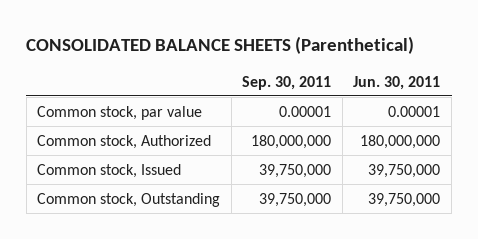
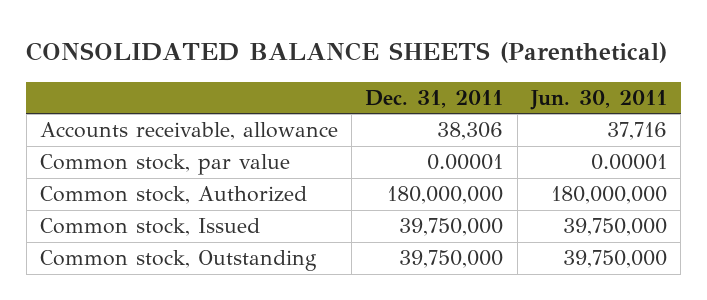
[242,75,332,90] Sep. 30, 2011 -> none
none -> [365,89,504,108] Dec. 31, 2011
none -> [40,122,339,141] Accounts receivable, allowance

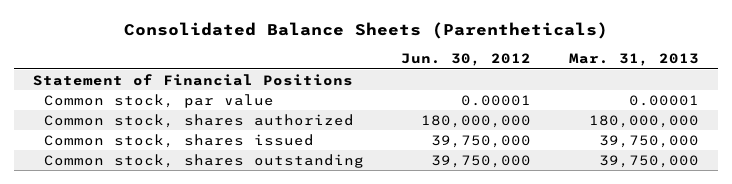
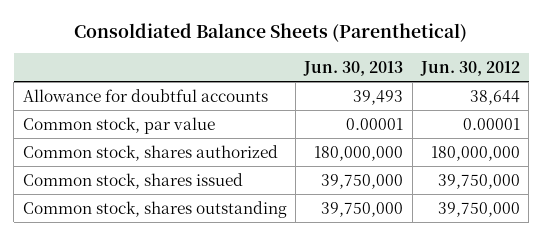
[123,22,608,40] Consolidated Balance Sheets (Parentheticals) -> [74,22,468,42] Consoldiated Balance Sheets (Parenthetical)
[568,53,699,67] Mar. 31, 2013 -> none
none -> [303,60,404,76] Jun. 30, 2013
[32,73,353,86] Statement of Financial Positions -> none
none -> [22,88,268,102] Allowance for doubtful accounts

